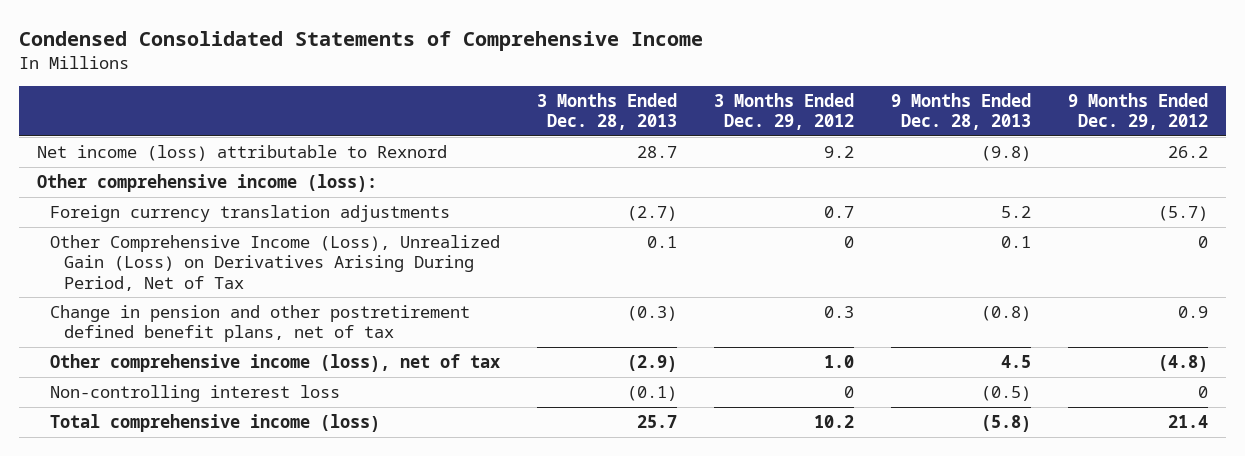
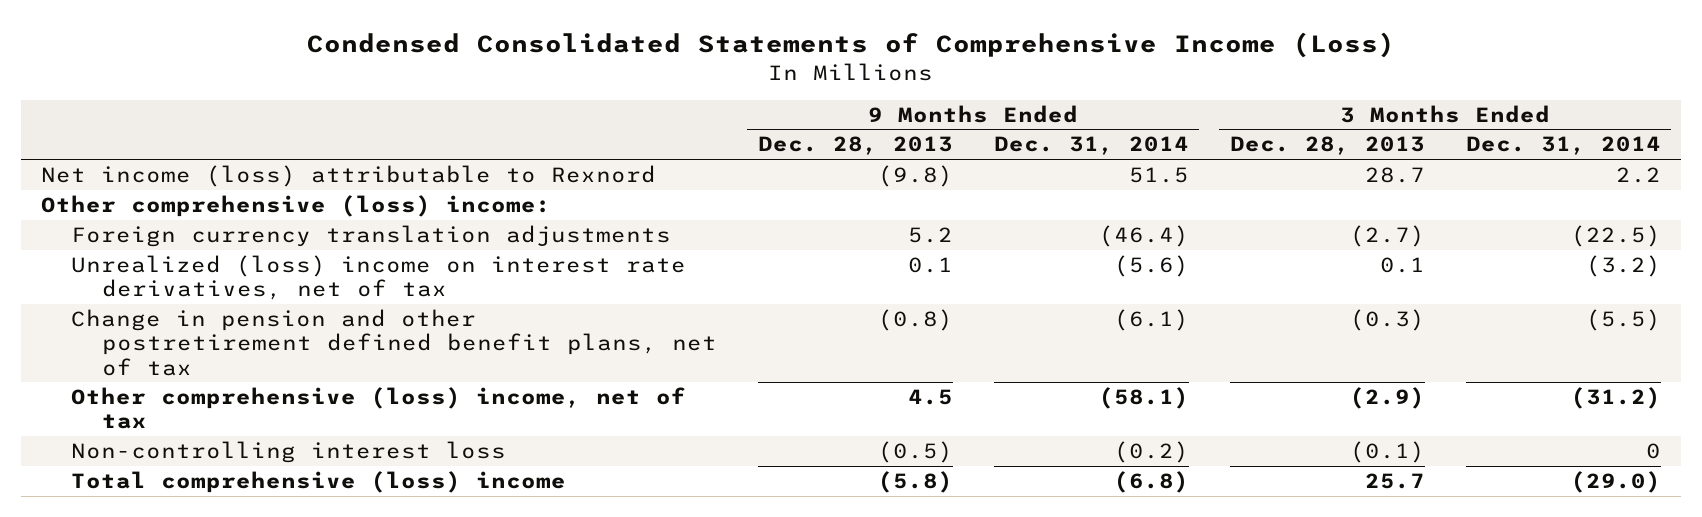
[18,30,703,51] Condensed Consolidated Statements of Comprehensive Income -> [306,32,1395,59] Condensed Consolidated Statements of Comprehensive Income (Loss)
[714,93,855,131] 3 Months Ended Dec. 29, 2012 -> none
[1067,93,1208,131] 9 Months Ended Dec. 29, 2012 -> none
none -> [993,136,1189,156] Dec. 31, 2014
none -> [1465,136,1661,156] Dec. 31, 2014
[37,174,378,193] Other comprehensive income (loss): -> [41,194,552,217] Other comprehensive (loss) income:
[50,235,501,291] Other Comprehensive Income (Loss), Unrealized Gain (Loss) on Derivatives Arising During Period, Net of Tax -> [71,254,687,301] Unrealized (loss) income on interest rate derivatives, net of tax
[50,354,501,373] Other comprehensive income (loss), net of tax -> [71,386,687,430] Other comprehensive (loss) income, net of tax
[50,414,381,433] Total comprehensive income (loss) -> [71,470,567,493] Total comprehensive (loss) income

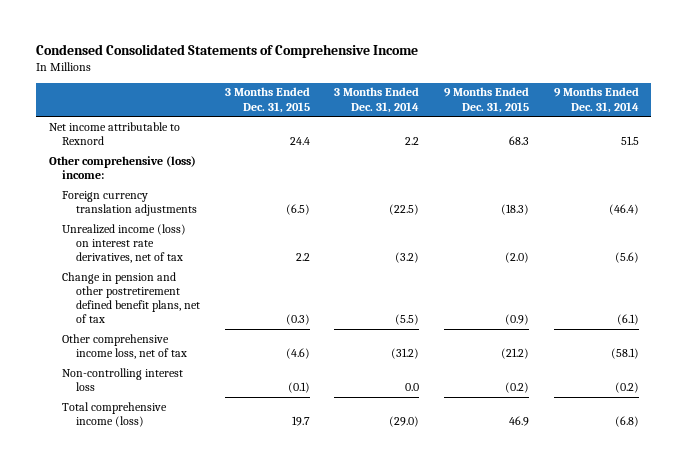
[306,32,1395,59] Condensed Consolidated Statements of Comprehensive Income (Loss) -> [36,43,419,58] Condensed Consolidated Statements of Comprehensive Income
[757,136,953,156] Dec. 28, 2013 -> none
[1229,136,1425,156] Dec. 28, 2013 -> none
none -> [224,87,310,113] 3 Months Ended Dec. 31, 2015
none -> [444,87,530,113] 9 Months Ended Dec. 31, 2015
[41,164,657,187] Net income (loss) attributable to Rexnord -> [48,121,180,146] Net income attributable to Rexnord
[71,254,687,301] Unrealized (loss) income on interest rate derivatives, net of tax -> [62,223,187,264] Unrealized income (loss) on interest rate derivatives, net of tax
[71,386,687,430] Other comprehensive (loss) income, net of tax -> [62,333,187,360] Other comprehensive income loss, net of tax
[1645,442,1661,459] 0 -> [405,383,420,392] 0.0
[71,470,567,493] Total comprehensive (loss) income -> [62,401,168,428] Total comprehensive income (loss)

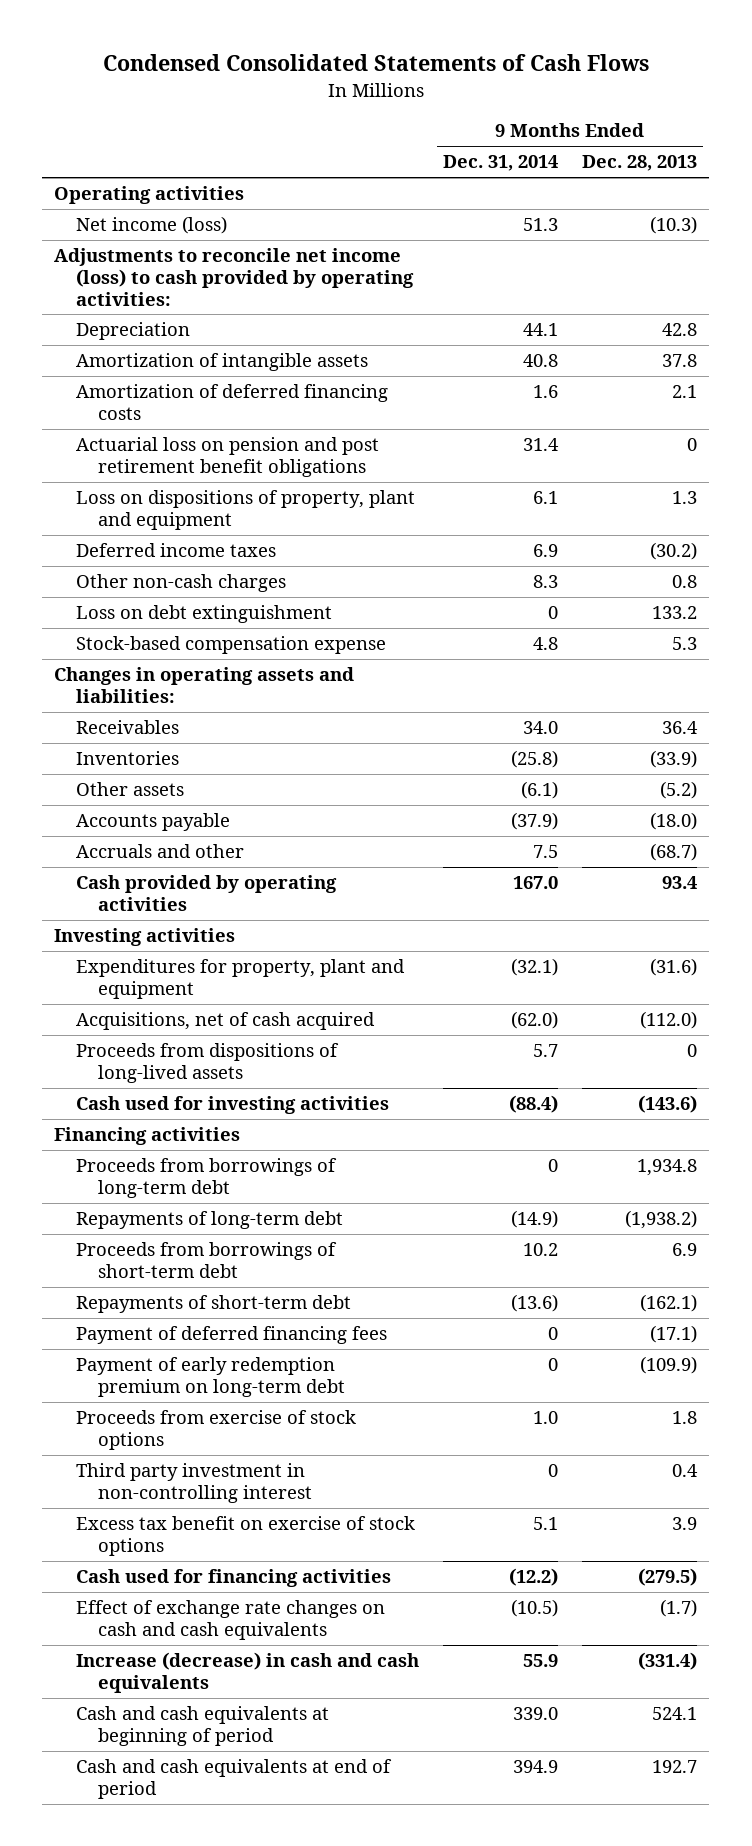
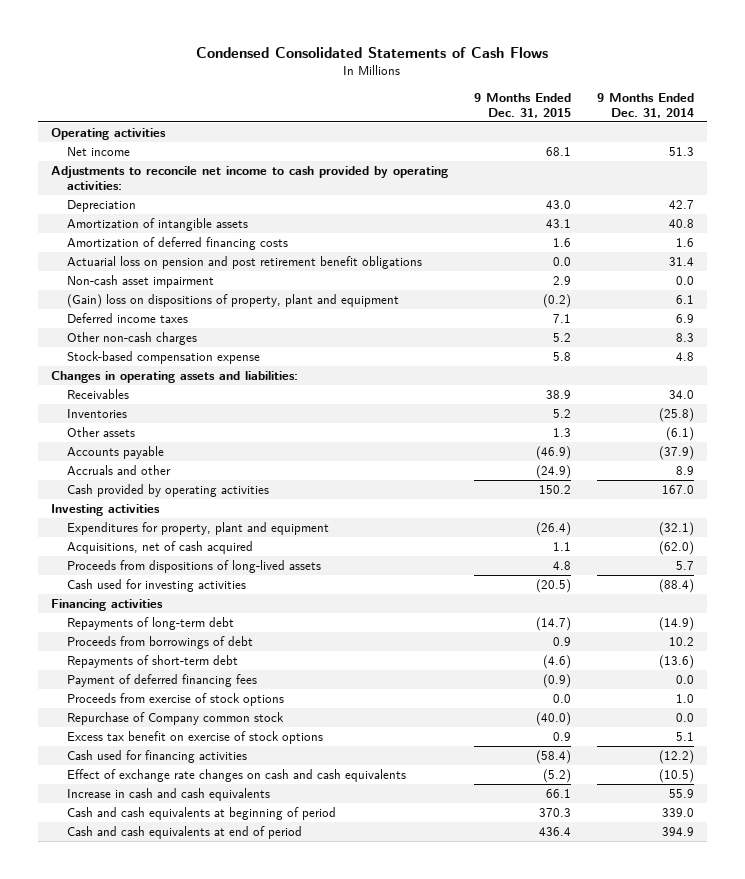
[582,155,698,172] Dec. 28, 2013 -> none
none -> [473,92,571,118] 9 Months Ended Dec. 31, 2015
[76,216,228,235] Net income (loss) -> [66,147,130,157] Net income
[54,248,415,306] Adjustments to reconcile net income (loss) to cash provided by operating activities: -> [51,166,449,191] Adjustments to reconcile net income to cash provided by operating activities:
[523,323,559,337] 44.1 -> [668,200,694,210] 42.7
none -> [66,275,214,289] Non-cash asset impairment
[76,490,416,530] Loss on dispositions of property, plant and equipment -> [66,294,399,309] (Gain) loss on dispositions of property, plant and equipment
[76,605,333,624] Loss on debt extinguishment -> none
[533,845,559,859] 7.5 -> [675,466,694,476] 8.9
[76,1158,338,1198] Proceeds from borrowings of long-term debt -> none
[76,1242,338,1278] Proceeds from borrowings of short-term debt -> [66,636,253,650] Proceeds from borrowings of debt
[76,1357,345,1397] Payment of early redemption premium on long-term debt -> none
[548,1327,559,1341] 0 -> [675,675,694,685] 0.0
[76,1463,312,1503] Third party investment in non-controlling interest -> none
none -> [66,712,284,726] Repurchase of Company common stock
[76,1652,420,1693] Increase (decrease) in cash and cash equivalents -> [66,788,270,802] Increase in cash and cash equivalents

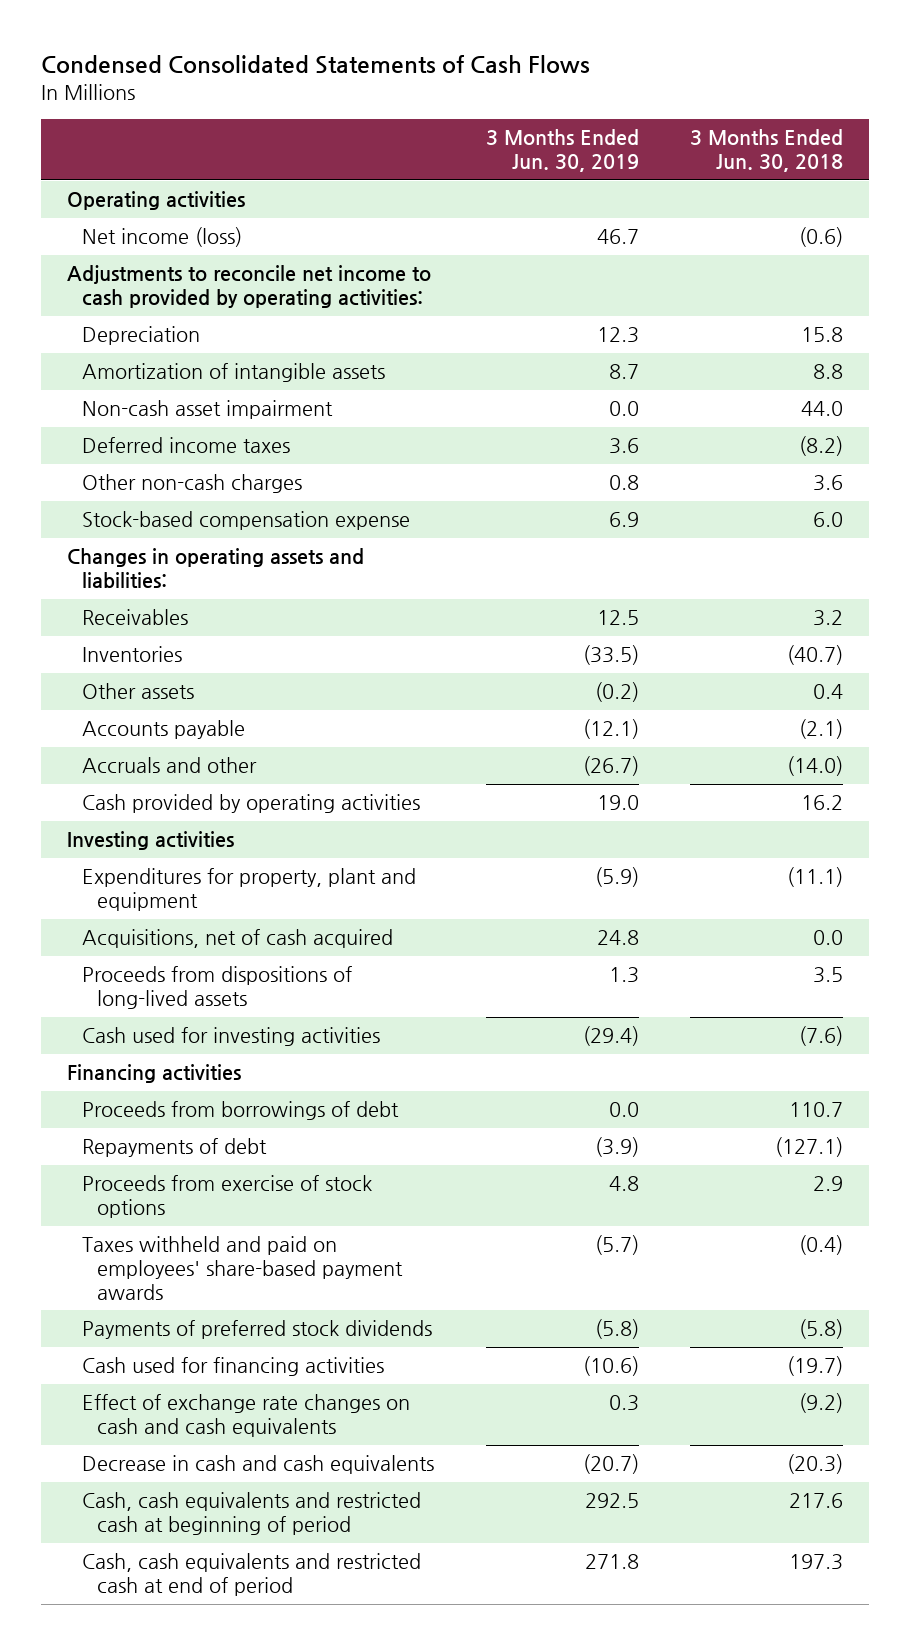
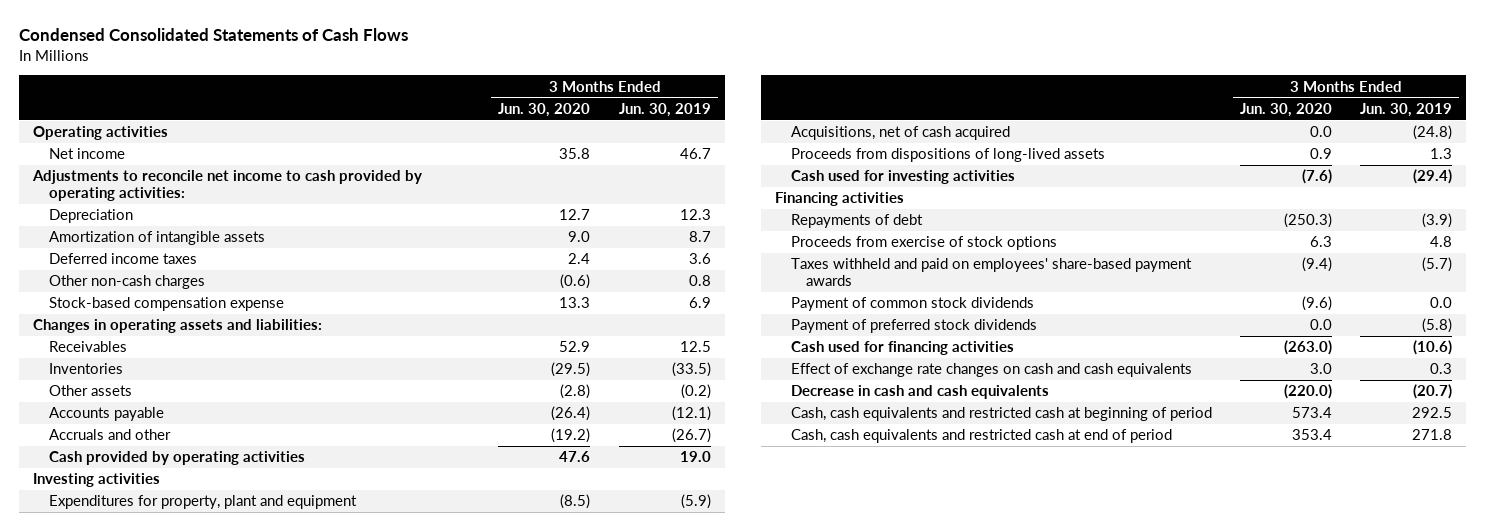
[690,129,844,173] 3 Months Ended Jun. 30, 2018 -> none
none -> [498,102,591,117] Jun. 30, 2020
[82,227,243,248] Net income (loss) -> [49,148,126,160] Net income
[82,400,334,420] Non-cash asset impairment -> none
[596,930,639,946] 24.8 -> [1413,125,1453,141] (24.8)
[82,1101,400,1121] Proceeds from borrowings of debt -> none
none -> [790,297,1034,312] Payment of common stock dividends
[82,1320,433,1340] Payments of preferred stock dividends -> [790,319,1037,334] Payment of preferred stock dividends

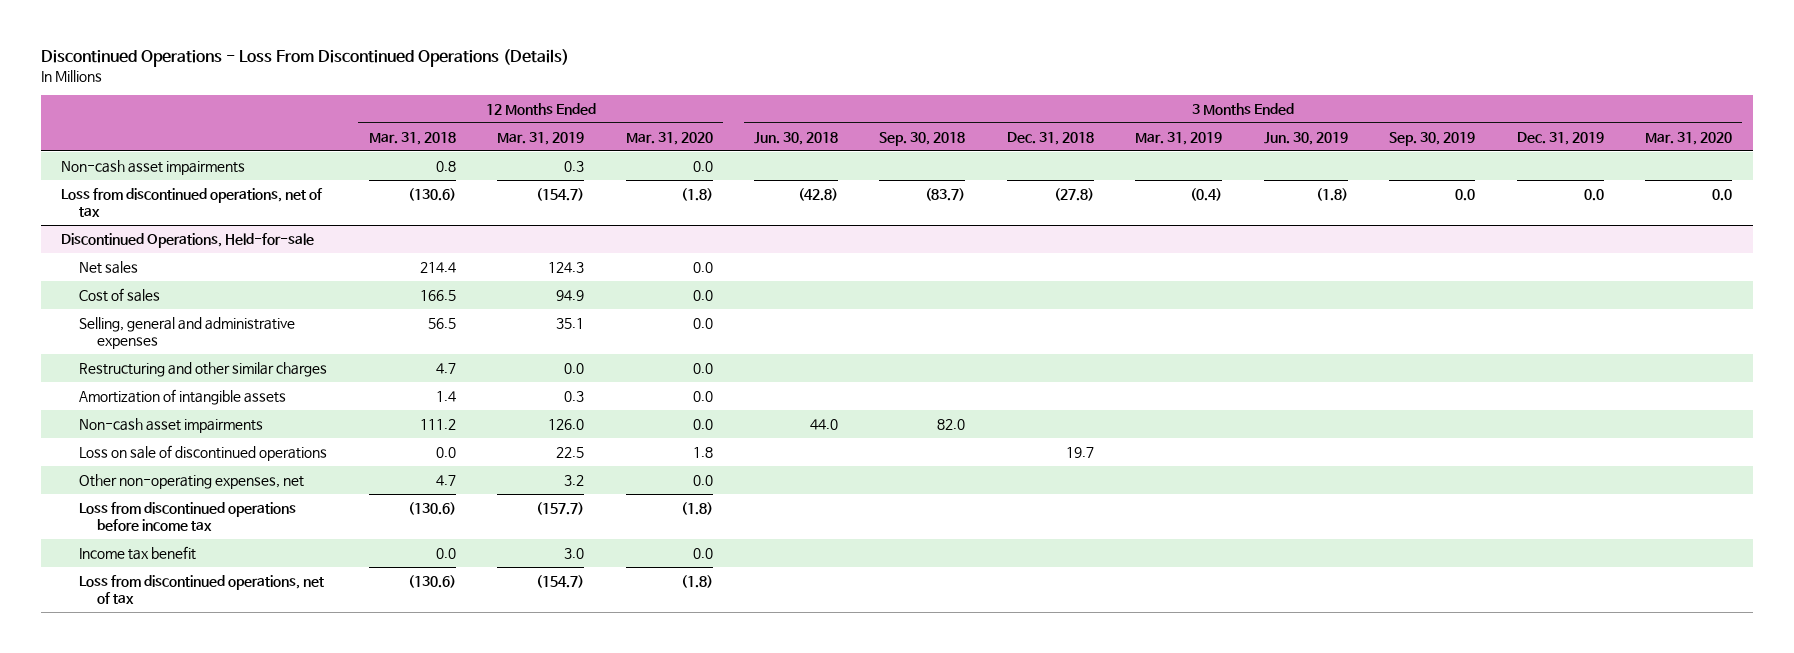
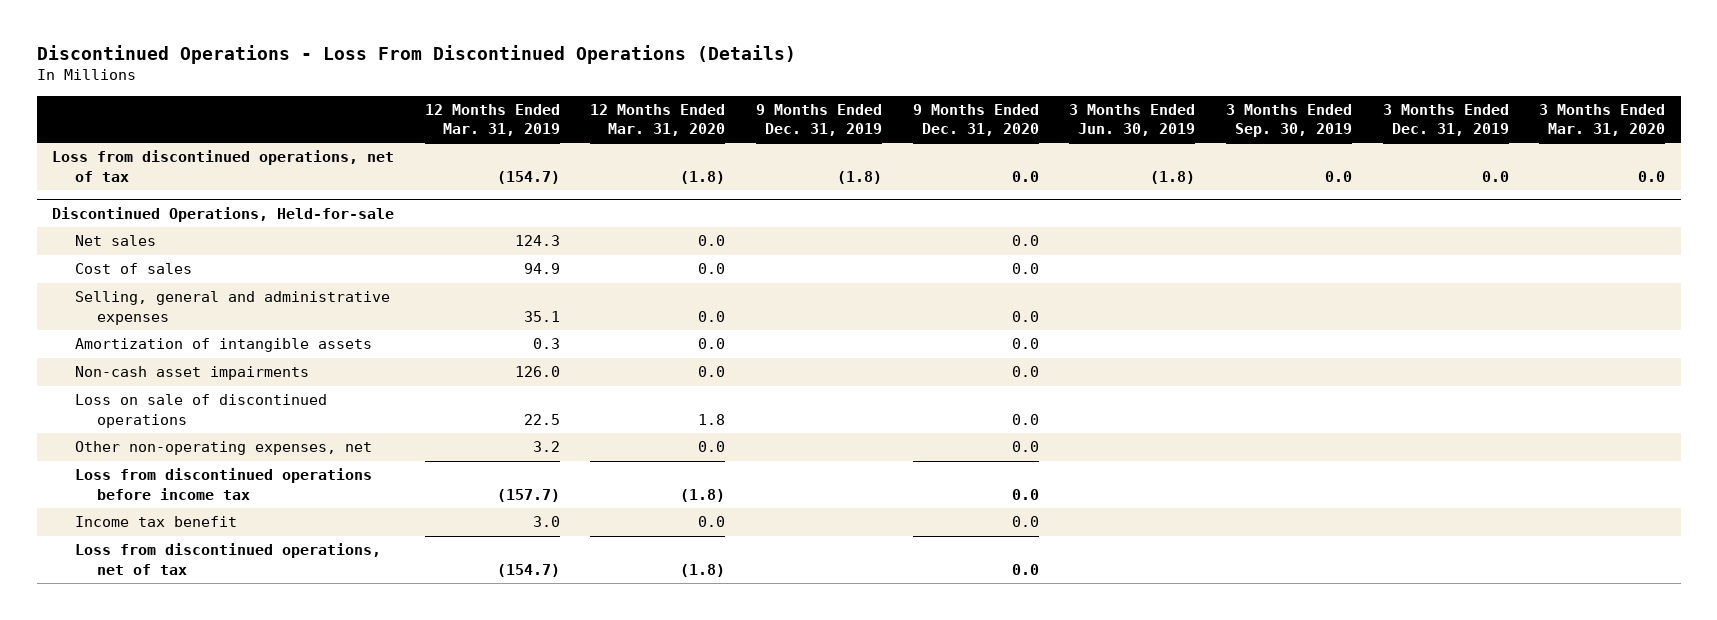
[368,131,456,145] Mar. 31, 2018 -> none
[753,131,838,145] Jun. 30, 2018 -> none
[879,131,966,146] Sep. 30, 2018 -> none
[1006,131,1094,145] Dec. 31, 2018 -> none
[1135,131,1223,145] Mar. 31, 2019 -> none
none -> [755,104,882,137] 9 Months Ended Dec. 31, 2019
none -> [912,104,1039,137] 9 Months Ended Dec. 31, 2020
[61,159,246,175] Non-cash asset impairments -> none
[79,361,328,377] Restructuring and other similar charges -> none

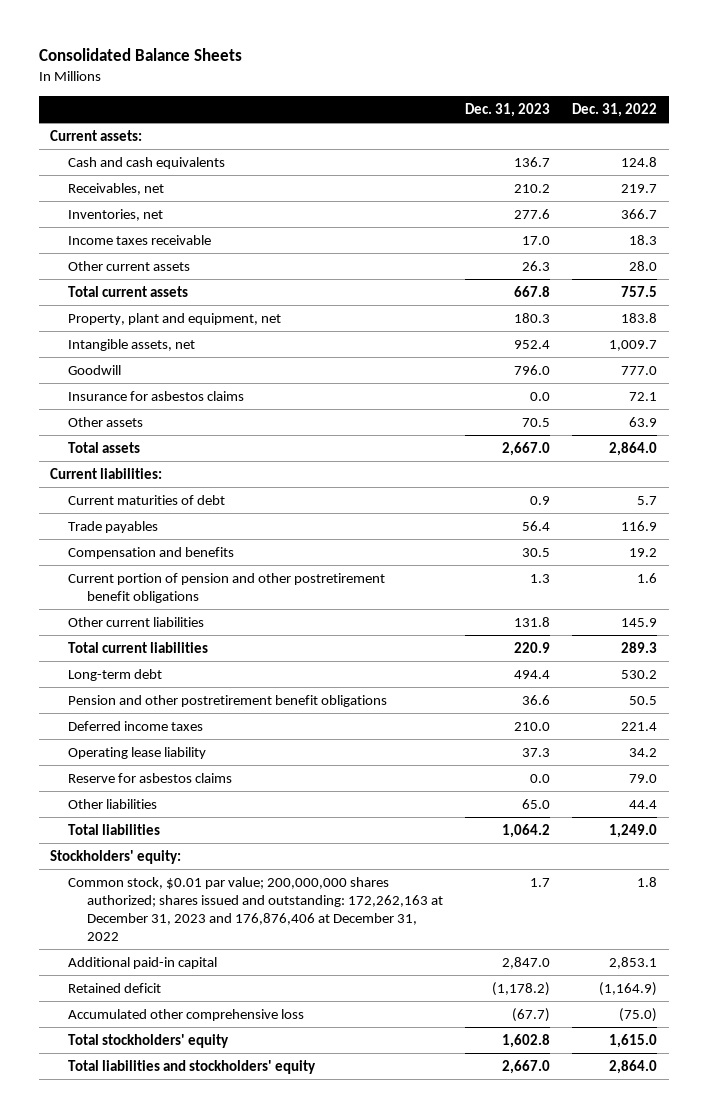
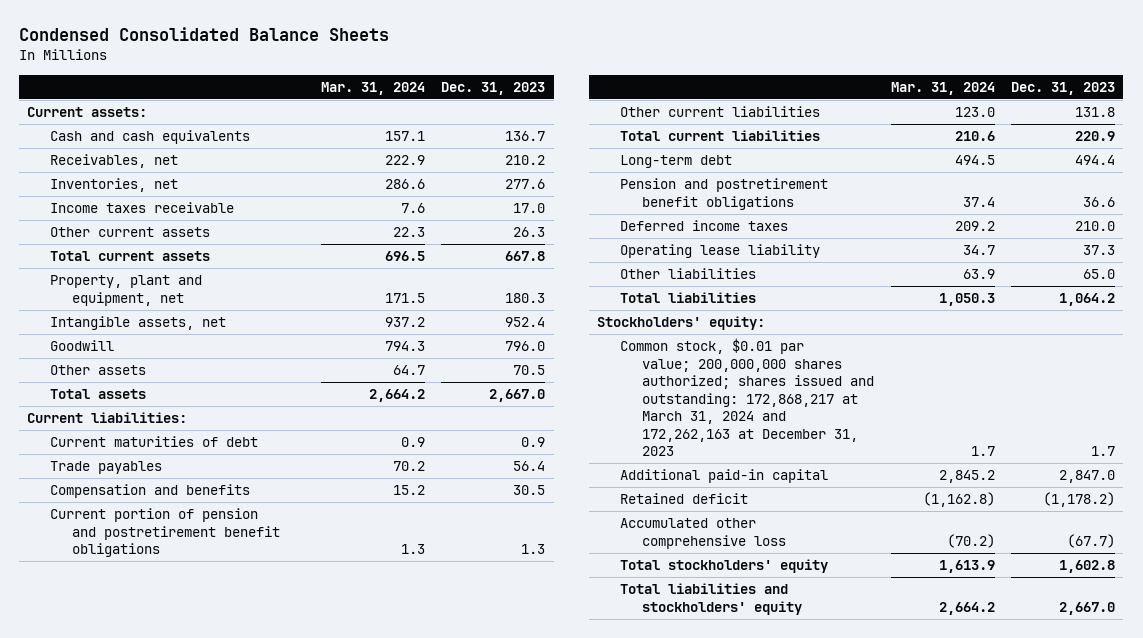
[38,48,242,62] Consolidated Balance Sheets -> [19,27,390,42] Condensed Consolidated Balance Sheets
[572,102,658,117] Dec. 31, 2022 -> none
none -> [320,81,425,95] Mar. 31, 2024
[68,390,245,401] Insurance for asbestos claims -> none
[68,572,386,603] Current portion of pension and other postretirement benefit obligations -> [49,508,281,558] Current portion of pension and postretirement benefit obligations
[68,694,388,707] Pension and other postretirement benefit obligations -> [619,178,828,210] Pension and postretirement benefit obligations
[68,772,233,783] Reserve for asbestos claims -> none
[68,876,443,942] Common stock, $0.01 par value; 200,000,000 shares authorized; shares issued and outstanding: 172,262,163 at December 31, 2023 and 176,876,406 at December 31, 2022 -> [619,338,875,457] Common stock, $0.01 par value; 200,000,000 shares authorized; shares issued and outstanding: 172,868,217 at March 31, 2024 and 172,262,163 at December 31, 2023

